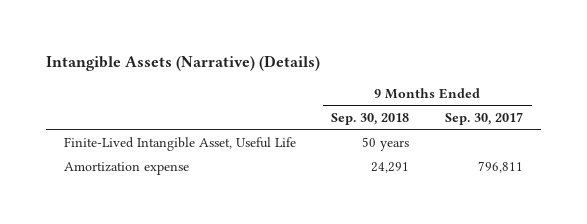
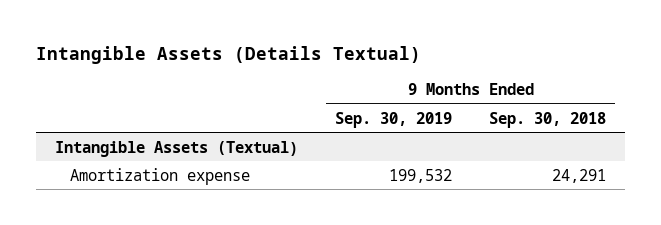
[45,55,320,72] Intangible Assets (Narrative) (Details) -> [36,46,422,65] Intangible Assets (Details Textual)
[445,111,524,125] Sep. 30, 2017 -> none
none -> [334,111,452,128] Sep. 30, 2019
[63,136,296,151] Finite-Lived Intangible Asset, Useful Life -> none
none -> [54,140,298,157] Intangible Assets (Textual)

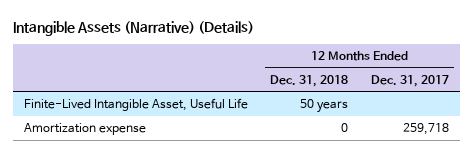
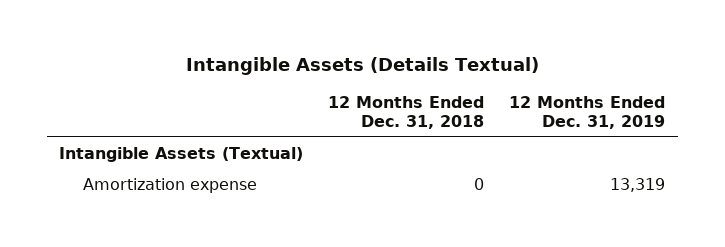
[12,20,254,36] Intangible Assets (Narrative) (Details) -> [186,57,540,76] Intangible Assets (Details Textual)
[370,74,449,87] Dec. 31, 2017 -> none
none -> [509,96,666,129] 12 Months Ended Dec. 31, 2019
[23,98,248,112] Finite-Lived Intangible Asset, Useful Life -> none
none -> [59,147,304,163] Intangible Assets (Textual)

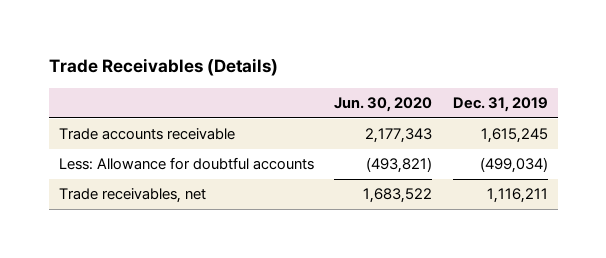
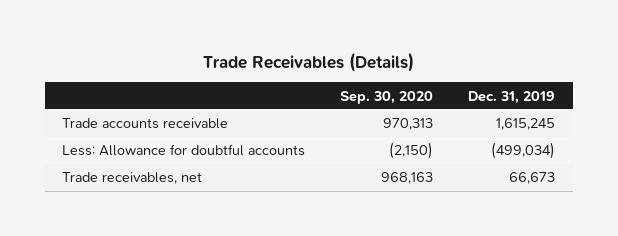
[334,97,433,113] Jun. 30, 2020 -> none
none -> [340,90,434,104] Sep. 30, 2020
[486,188,548,204] 1,116,211 -> [509,172,556,185] 66,673

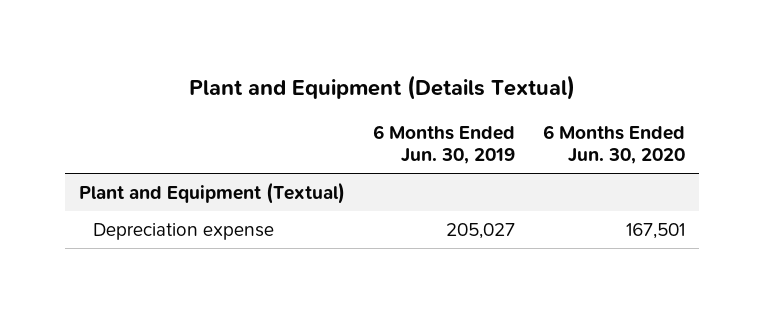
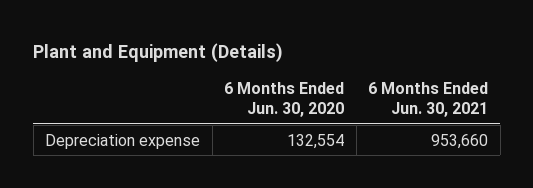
[188,74,575,100] Plant and Equipment (Details Textual) -> [33,42,284,62] Plant and Equipment (Details)
[372,124,515,165] 6 Months Ended Jun. 30, 2019 -> none
none -> [368,82,489,118] 6 Months Ended Jun. 30, 2021
[78,182,345,205] Plant and Equipment (Textual) -> none
[625,223,685,240] 167,501 -> [287,133,345,149] 132,554

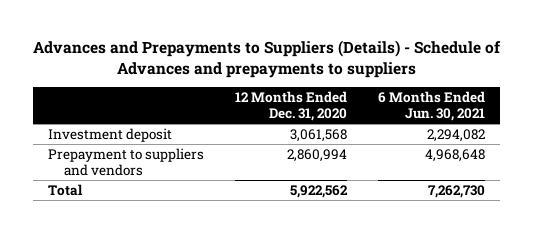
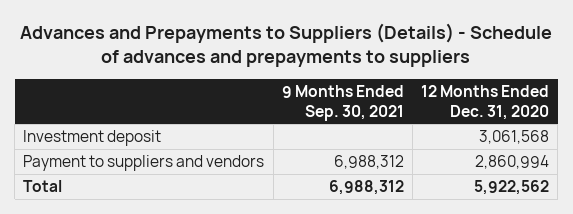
[32,40,501,79] Advances and Prepayments to Suppliers (Details) - Schedule of Advances and prepayments to suppliers -> [20,23,553,68] Advances and Prepayments to Suppliers (Details) - Schedule of advances and prepayments to suppliers
[377,90,485,122] 6 Months Ended Jun. 30, 2021 -> none
none -> [281,85,404,121] 9 Months Ended Sep. 30, 2021
[48,147,205,177] Prepayment to suppliers and vendors -> [23,155,265,172] Payment to suppliers and vendors

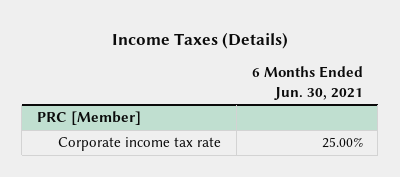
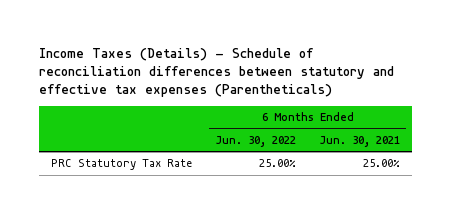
[111,32,288,50] Income Taxes (Details) -> [39,47,395,97] Income Taxes (Details) - Schedule of reconciliation differences between statutory and effective tax expenses (Parentheticals)
none -> [215,135,297,147] Jun. 30, 2022
[37,111,142,126] PRC [Member] -> none
[58,137,222,152] Corporate income tax rate -> [50,159,192,171] PRC Statutory Tax Rate

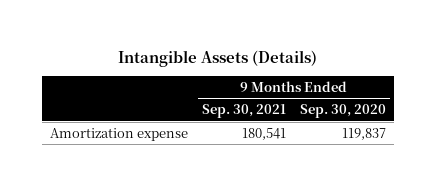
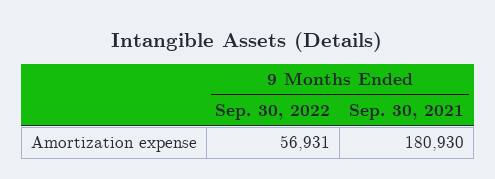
[300,104,387,119] Sep. 30, 2020 -> none
none -> [215,104,331,121] Sep. 30, 2022
[242,127,287,140] 180,541 -> [405,136,465,152] 180,930

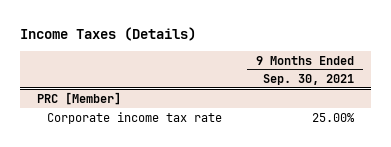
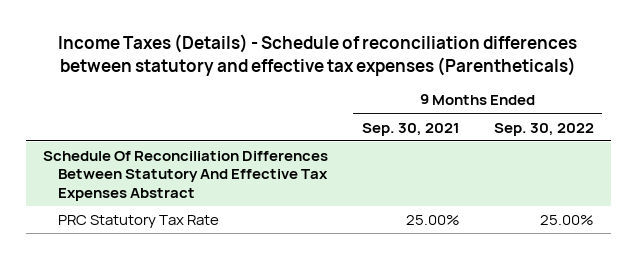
[19,26,196,41] Income Taxes (Details) -> [58,33,578,76] Income Taxes (Details) - Schedule of reconciliation differences between statutory and effective tax expenses (Parentheticals)
none -> [493,122,594,136] Sep. 30, 2022
[37,91,122,105] PRC [Member] -> none
none -> [42,150,328,201] Schedule Of Reconciliation Differences Between Statutory And Effective Tax Expenses Abstract
[46,111,222,124] Corporate income tax rate -> [57,214,219,228] PRC Statutory Tax Rate

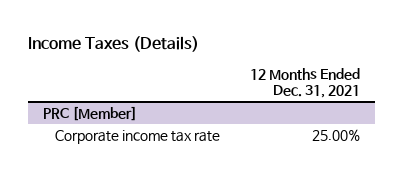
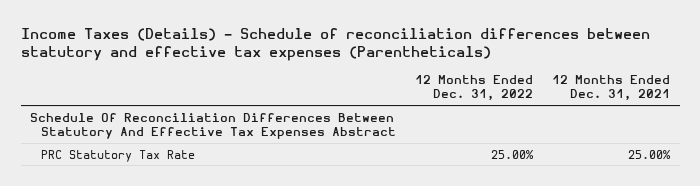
[27,36,199,53] Income Taxes (Details) -> [20,27,650,61] Income Taxes (Details) - Schedule of reconciliation differences between statutory and effective tax expenses (Parentheticals)
none -> [415,74,534,102] 12 Months Ended Dec. 31, 2022
[43,106,138,122] PRC [Member] -> none
none -> [30,112,397,139] Schedule Of Reconciliation Differences Between Statutory And Effective Tax Expenses Abstract
[54,130,220,145] Corporate income tax rate -> [41,149,196,162] PRC Statutory Tax Rate

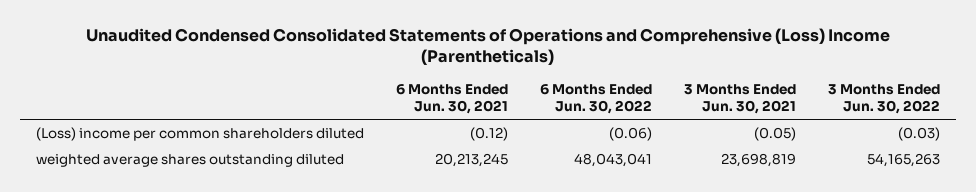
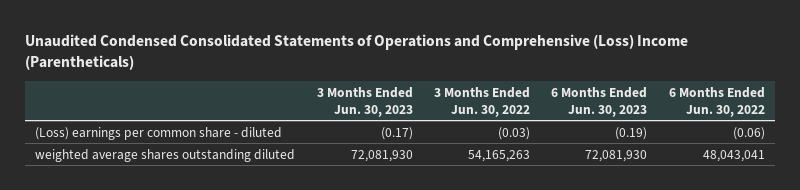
[395,84,508,114] 6 Months Ended Jun. 30, 2021 -> none
[684,84,797,114] 3 Months Ended Jun. 30, 2021 -> none
none -> [316,86,413,117] 3 Months Ended Jun. 30, 2023
none -> [551,86,648,117] 6 Months Ended Jun. 30, 2023
[35,127,364,142] (Loss) income per common shareholders diluted -> [35,126,283,140] (Loss) earnings per common share - diluted

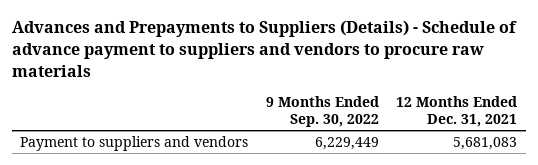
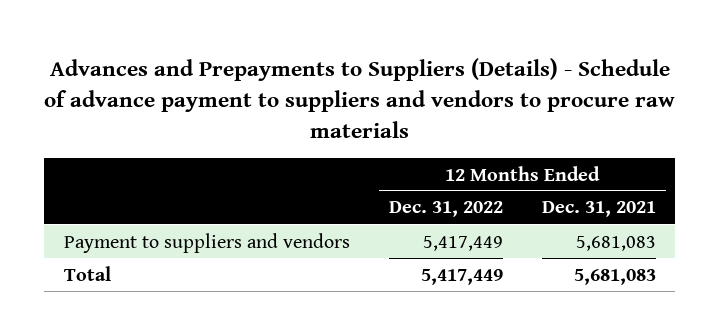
[265,95,379,128] 9 Months Ended Sep. 30, 2022 -> none
none -> [388,201,503,218] Dec. 31, 2022
none -> [63,265,111,281] Total

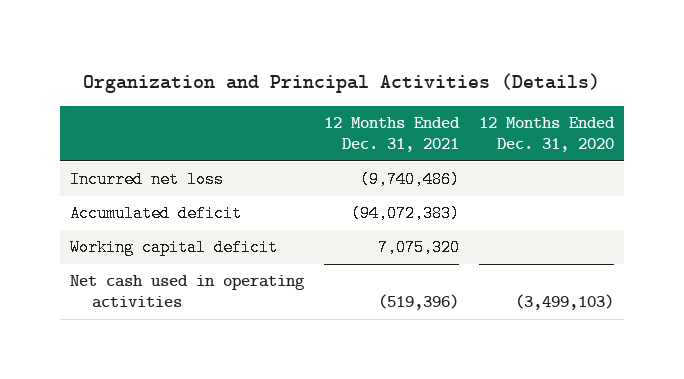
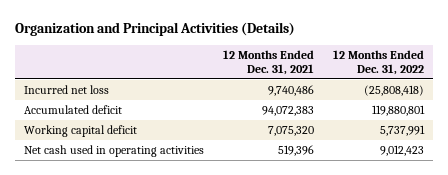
[479,117,616,153] 12 Months Ended Dec. 31, 2020 -> none
none -> [332,50,424,75] 12 Months Ended Dec. 31, 2022
[360,171,461,189] (9,740,486) -> [268,84,315,96] 9,740,486
[351,205,461,223] (94,072,383) -> [262,105,315,116] 94,072,383
[378,294,460,311] (519,396) -> [278,144,315,156] 519,396

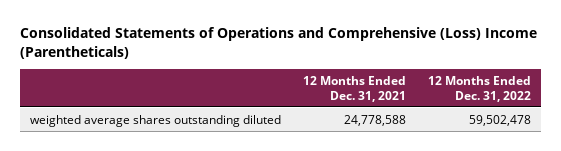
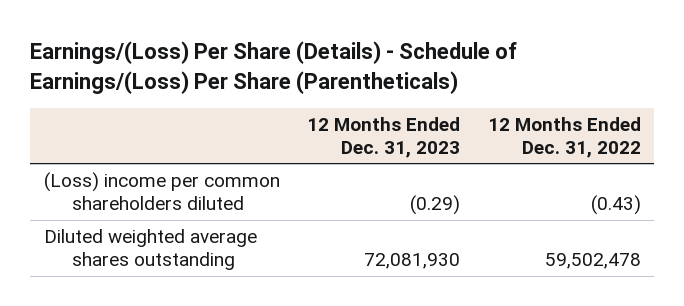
[19,27,537,60] Consolidated Statements of Operations and Comprehensive (Loss) Income (Parentheticals) -> [29,41,517,94] Earnings/(Loss) Per Share (Details) - Schedule of Earnings/(Loss) Per Share (Parentheticals)
[302,75,406,102] 12 Months Ended Dec. 31, 2021 -> none
none -> [307,116,461,158] 12 Months Ended Dec. 31, 2023
none -> [43,171,280,211] (Loss) income per common shareholders diluted
[30,114,282,127] weighted average shares outstanding diluted -> [43,228,257,271] Diluted weighted average shares outstanding

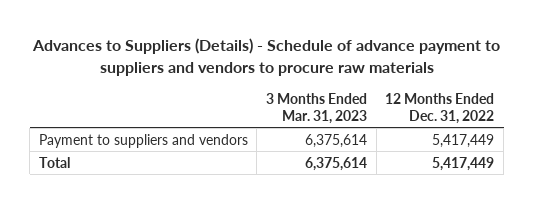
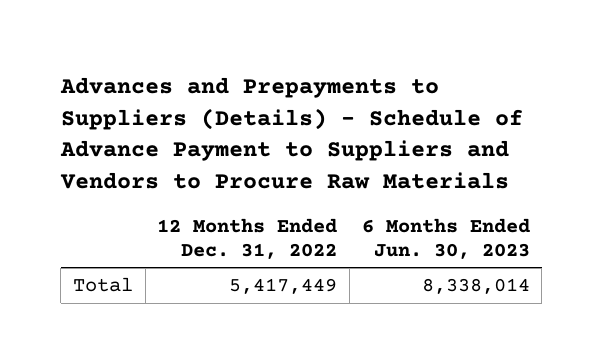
[31,38,500,77] Advances to Suppliers (Details) - Schedule of advance payment to suppliers and vendors to procure raw materials -> [59,76,523,190] Advances and Prepayments to Suppliers (Details) - Schedule of Advance Payment to Suppliers and Vendors to Procure Raw Materials
[266,92,368,124] 3 Months Ended Mar. 31, 2023 -> none
none -> [361,218,530,259] 6 Months Ended Jun. 30, 2023
[38,133,248,148] Payment to suppliers and vendors -> none

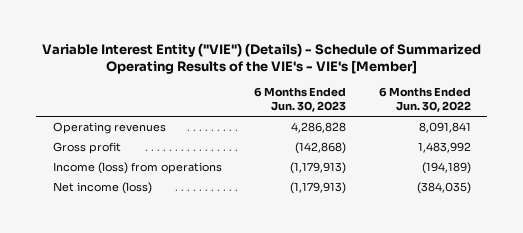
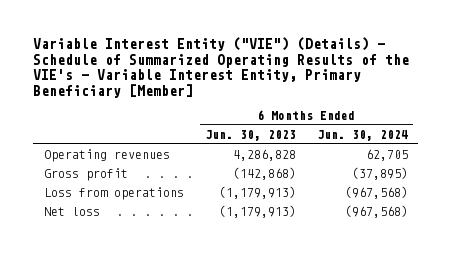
[41,42,481,74] Variable Interest Entity ("VIE") (Details) - Schedule of Summarized Operating Results of the VIE's - VIE's [Member] -> [33,36,410,98] Variable Interest Entity ("VIE") (Details) - Schedule of Summarized Operating Results of the VIE's - Variable Interest Entity, Primary Beneficiary [Member]
[378,87,471,113] 6 Months Ended Jun. 30, 2022 -> none
none -> [316,129,408,141] Jun. 30, 2024
[52,162,222,175] Income (loss) from operations -> [43,187,184,201] Loss from operations
[52,182,152,195] Net income (loss) -> [43,207,100,217] Net loss

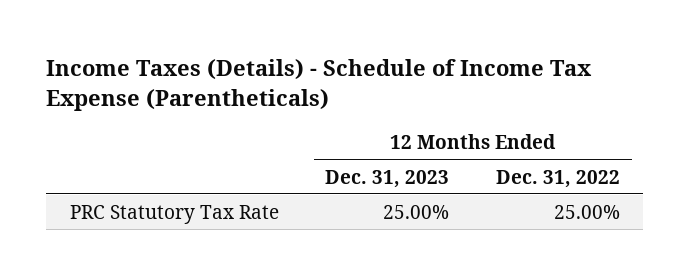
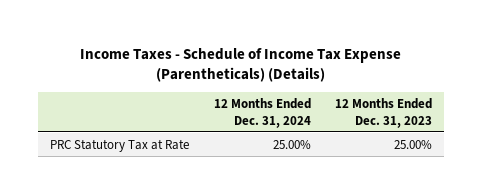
[46,59,593,111] Income Taxes (Details) - Schedule of Income Tax Expense (Parentheticals) -> [80,47,402,83] Income Taxes - Schedule of Income Tax Expense (Parentheticals) (Details)
[495,169,620,188] Dec. 31, 2022 -> none
none -> [213,97,311,128] 12 Months Ended Dec. 31, 2024
[69,205,279,225] PRC Statutory Tax Rate -> [50,138,190,152] PRC Statutory Tax at Rate

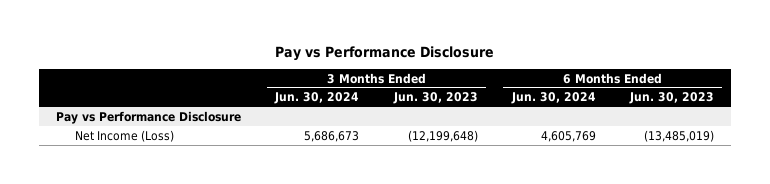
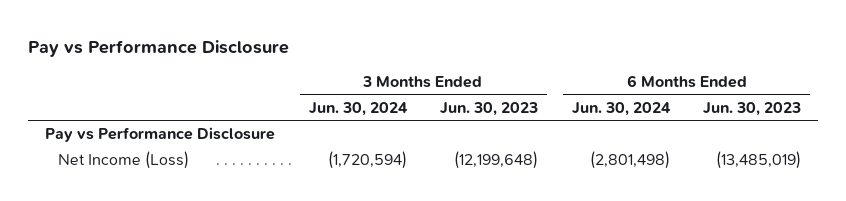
[304,130,360,142] 5,686,673 -> [327,151,407,170] (1,720,594)
[540,130,596,142] 4,605,769 -> [589,151,670,170] (2,801,498)

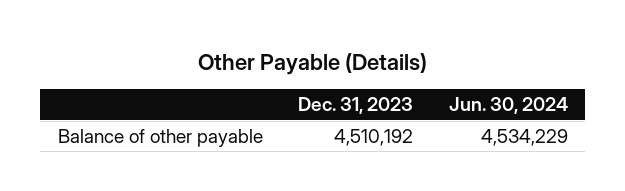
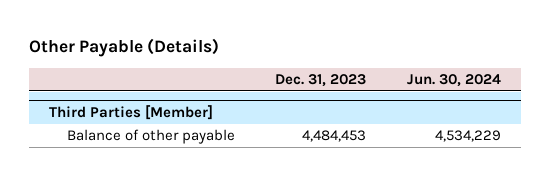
none -> [49,105,214,121] Third Parties [Member]
[334,129,414,147] 4,510,192 -> [302,130,367,143] 4,484,453

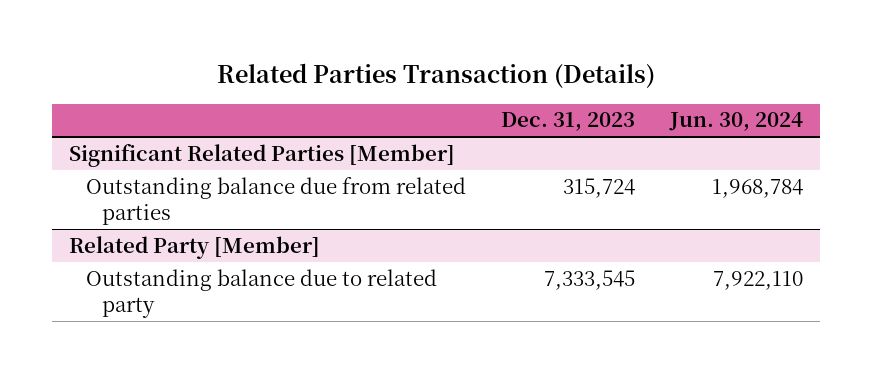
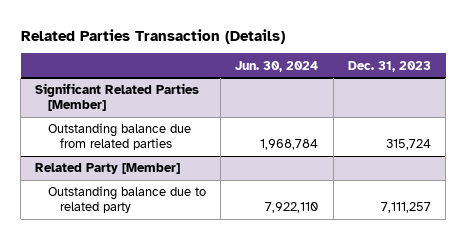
[543,269,635,290] 7,333,545 -> [381,202,432,214] 7,111,257

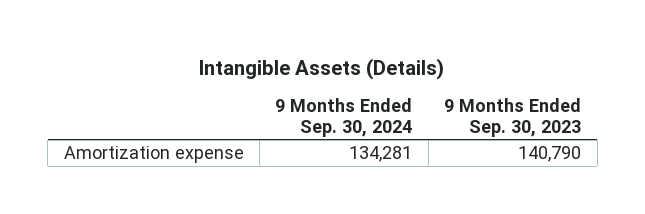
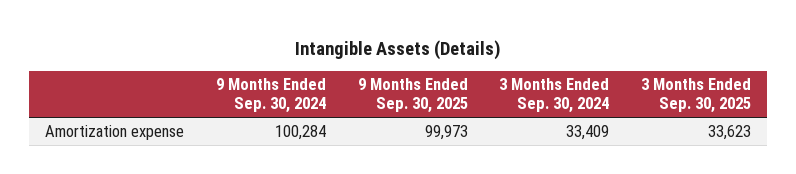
[444,98,582,137] 9 Months Ended Sep. 30, 2023 -> none
none -> [357,78,468,114] 9 Months Ended Sep. 30, 2025
none -> [499,78,610,114] 3 Months Ended Sep. 30, 2024
none -> [640,78,751,114] 3 Months Ended Sep. 30, 2025
[349,146,413,163] 134,281 -> [274,125,326,141] 100,284

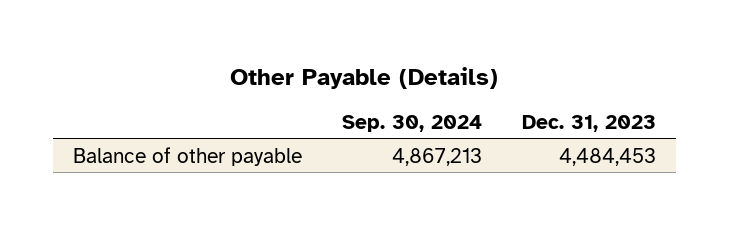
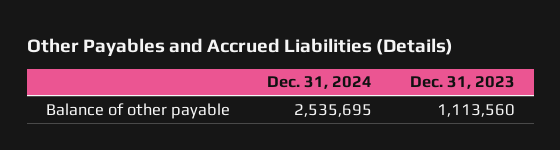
[230,66,499,89] Other Payable (Details) -> [26,38,453,57] Other Payables and Accrued Liabilities (Details)
[341,114,482,132] Sep. 30, 2024 -> none
none -> [267,76,373,90] Dec. 31, 2024
[558,147,656,166] 4,484,453 -> [436,103,515,117] 1,113,560

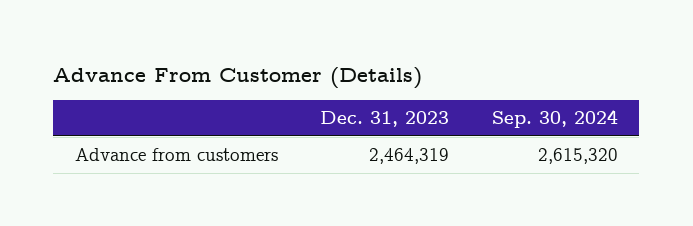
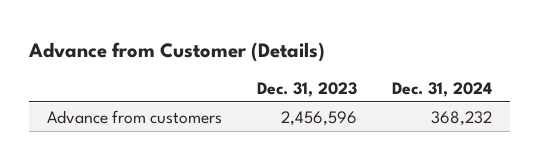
[53,66,423,89] Advance From Customer (Details) -> [28,41,326,62] Advance from Customer (Details)
[491,109,618,129] Sep. 30, 2024 -> none
none -> [392,81,493,97] Dec. 31, 2024
[369,148,450,165] 2,464,319 -> [280,110,357,126] 2,456,596

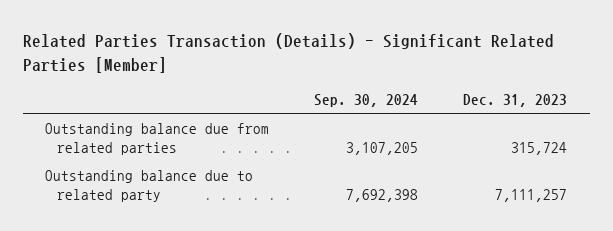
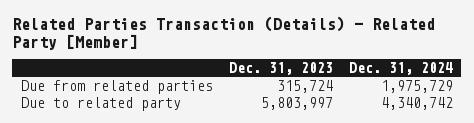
[22,33,554,73] Related Parties Transaction (Details) - Significant Related Parties [Member] -> [12,16,436,50] Related Parties Transaction (Details) - Related Party [Member]
[314,93,419,107] Sep. 30, 2024 -> none
none -> [349,61,454,75] Dec. 31, 2024
[45,123,270,155] Outstanding balance due from related parties -> [20,79,213,94] Due from related parties
[45,170,254,202] Outstanding balance due to related party -> [20,96,181,111] Due to related party
[495,188,568,202] 7,111,257 -> [260,96,333,110] 5,803,997

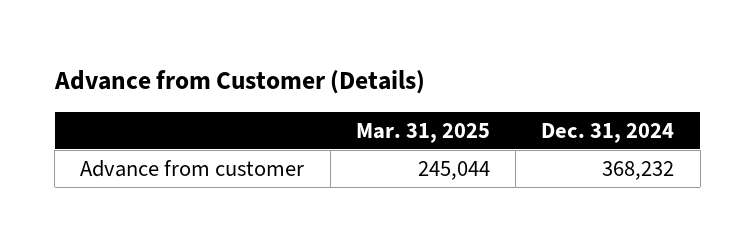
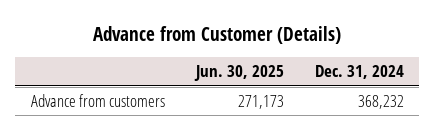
[355,122,490,143] Mar. 31, 2025 -> none
none -> [193,65,284,82] Jun. 30, 2025
[80,159,305,177] Advance from customer -> [30,94,165,108] Advance from customers

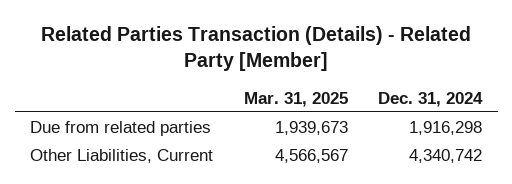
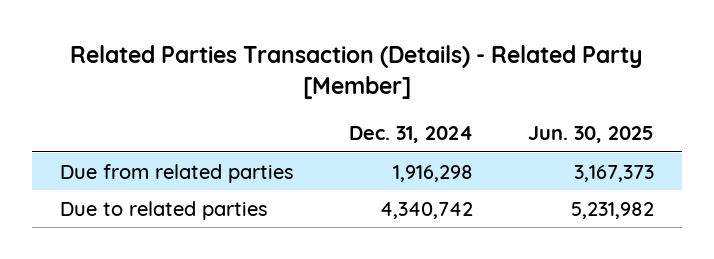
[243,91,348,107] Mar. 31, 2025 -> none
none -> [528,126,655,144] Jun. 30, 2025
[29,148,213,163] Other Liabilities, Current -> [60,200,269,220] Due to related parties

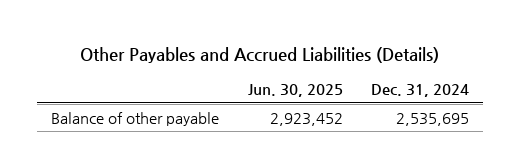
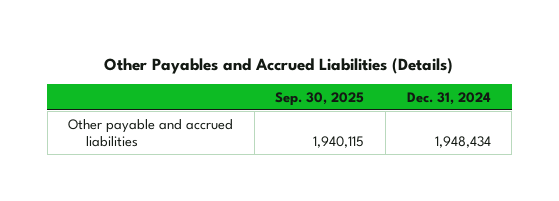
[247,84,343,98] Jun. 30, 2025 -> none
none -> [275,91,365,106] Sep. 30, 2025
[51,111,220,126] Balance of other payable -> [68,118,234,148] Other payable and accrued liabilities
[396,112,470,126] 2,535,695 -> [434,136,491,149] 1,948,434

